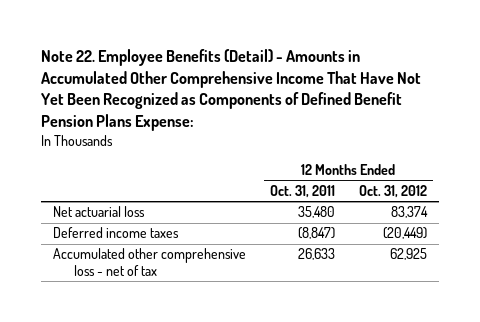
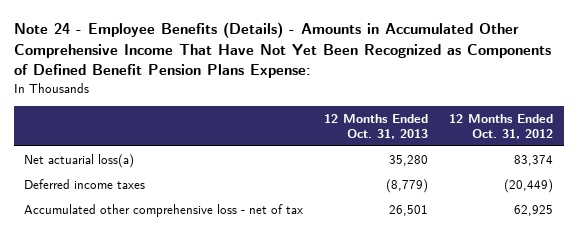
[40,49,421,131] Note 22. Employee Benefits (Detail) - Amounts in Accumulated Other Comprehensive Income That Have Not Yet Been Recognized as Components of Defined Benefit Pension Plans Expense: -> [13,22,551,78] Note 24 - Employee Benefits (Details) - Amounts in Accumulated Other Comprehensive Income That Have Not Yet Been Recognized as Components of Defined Benefit Pension Plans Expense:
[269,184,335,198] Oct. 31, 2011 -> none
none -> [324,113,429,140] 12 Months Ended Oct. 31, 2013
[52,206,145,218] Net actuarial loss -> [24,153,135,168] Net actuarial loss(a)

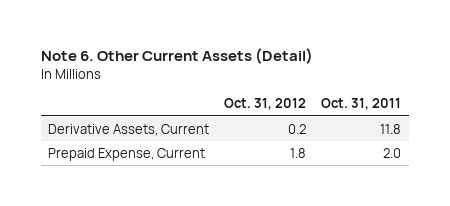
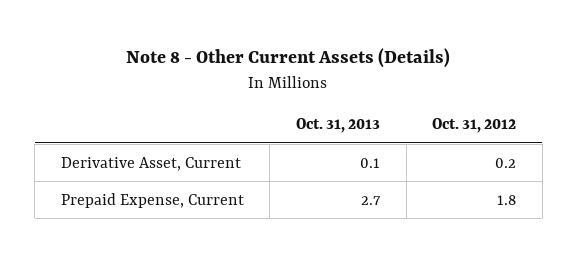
[40,47,313,64] Note 6. Other Current Assets (Detail) -> [126,48,451,69] Note 8 - Other Current Assets (Details)
[321,98,402,111] Oct. 31, 2011 -> none
none -> [295,118,380,134] Oct. 31, 2013
[48,123,210,136] Derivative Assets, Current -> [60,156,241,171] Derivative Asset, Current

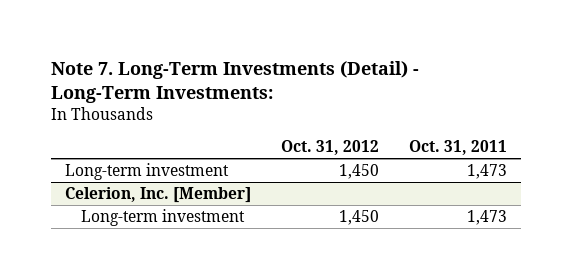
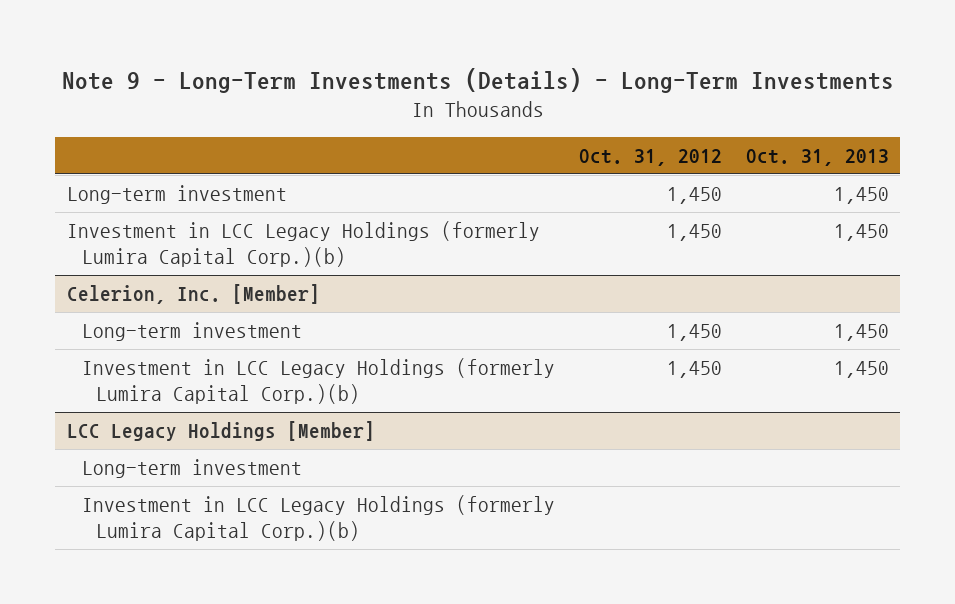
[50,60,419,103] Note 7. Long-Term Investments (Detail) - Long-Term Investments: -> [61,67,894,93] Note 9 - Long-Term Investments (Details) - Long-Term Investments
[408,140,507,156] Oct. 31, 2011 -> none
none -> [745,149,889,167] Oct. 31, 2013
none -> [66,221,540,268] Investment in LCC Legacy Holdings (formerly Lumira Capital Corp.)(b)
none -> [81,358,555,405] Investment in LCC Legacy Holdings (formerly Lumira Capital Corp.)(b)
none -> [66,421,375,442] LCC Legacy Holdings [Member]
none -> [81,459,302,479] Long-term investment
none -> [81,495,555,542] Investment in LCC Legacy Holdings (formerly Lumira Capital Corp.)(b)

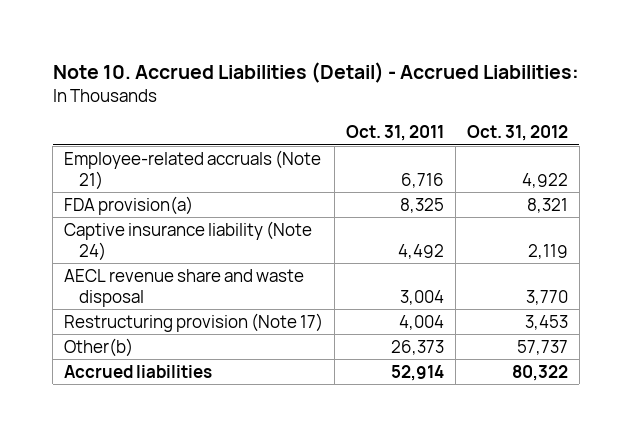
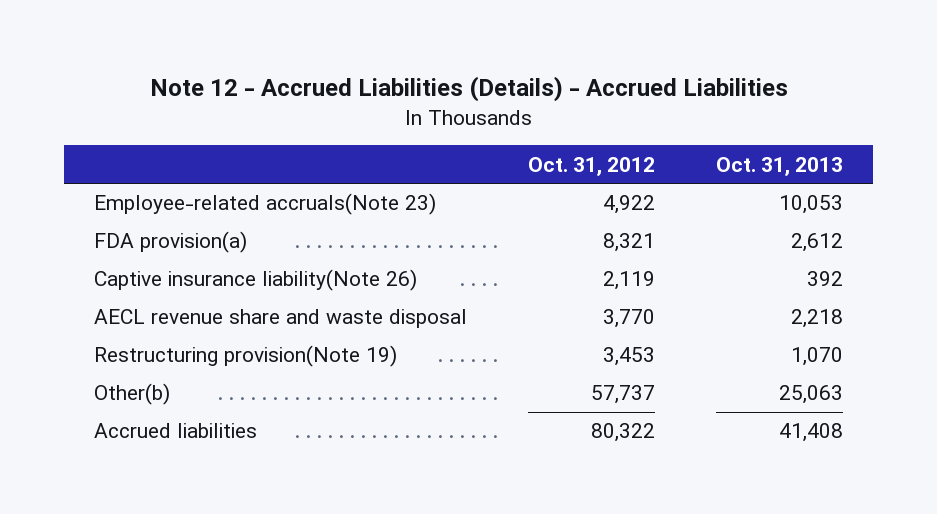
[52,62,579,84] Note 10. Accrued Liabilities (Detail) - Accrued Liabilities: -> [149,76,788,103] Note 12 - Accrued Liabilities (Details) - Accrued Liabilities
[345,125,444,142] Oct. 31, 2011 -> none
none -> [715,156,843,176] Oct. 31, 2013
[64,149,322,190] Employee-related accruals (Note 21) -> [94,193,437,216] Employee-related accruals(Note 23)
[64,220,313,261] Captive insurance liability (Note 24) -> [94,269,418,292] Captive insurance liability(Note 26)
[64,312,324,332] Restructuring provision (Note 17) -> [94,345,398,368] Restructuring provision(Note 19)

